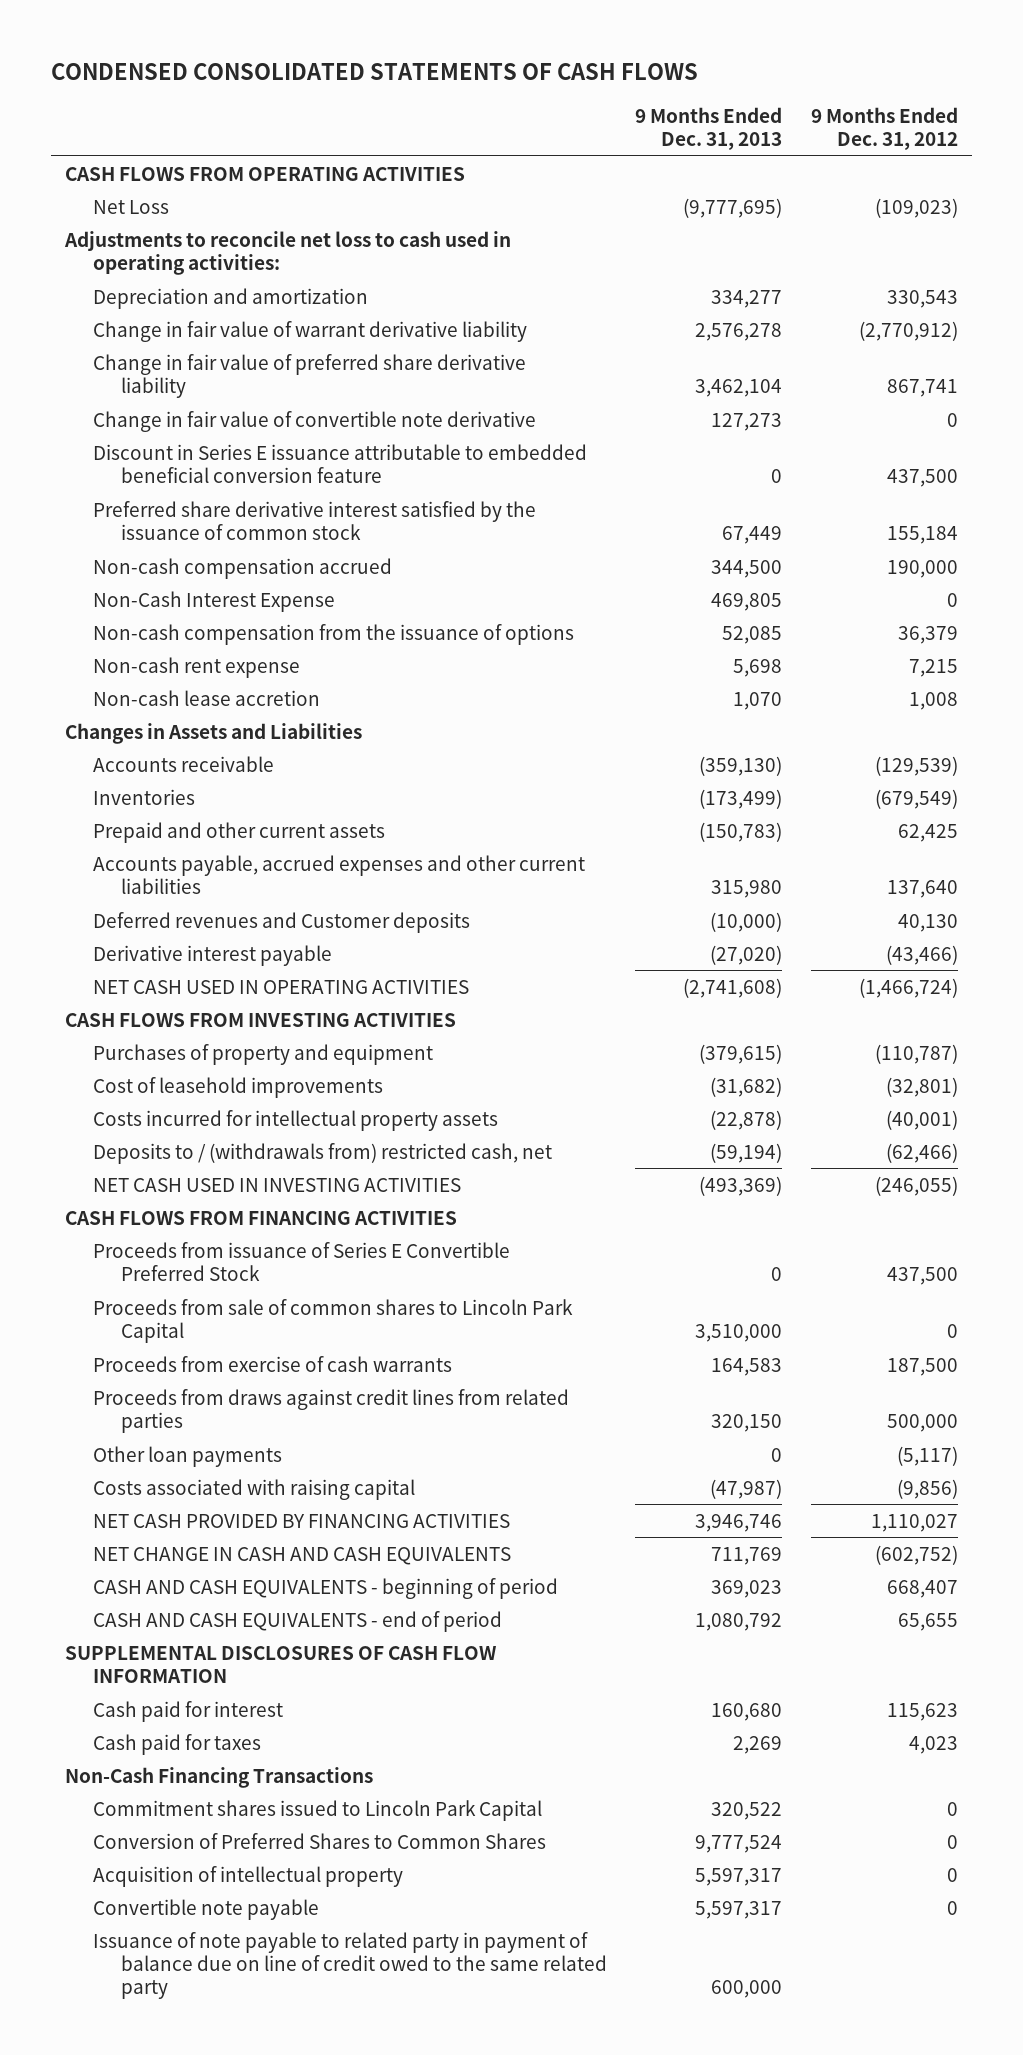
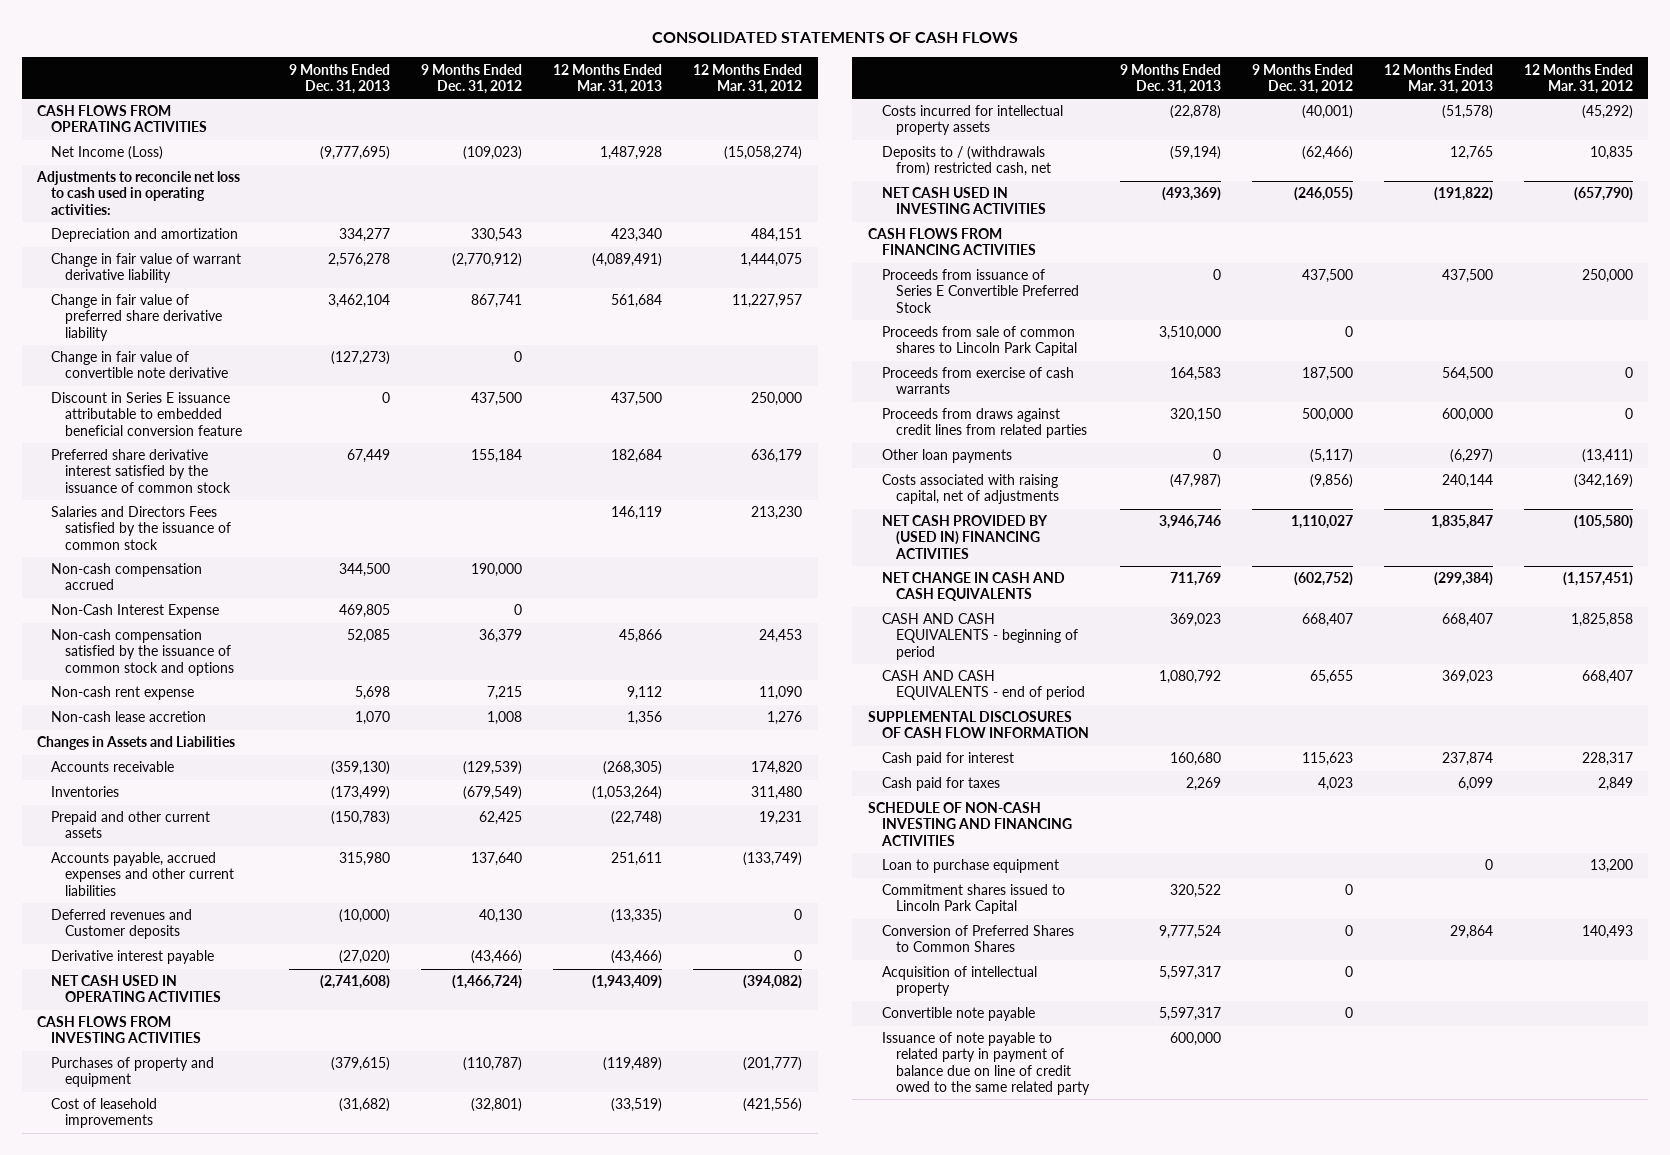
[51,63,699,81] CONDENSED CONSOLIDATED STATEMENTS OF CASH FLOWS -> [652,32,1019,44] CONSOLIDATED STATEMENTS OF CASH FLOWS
none -> [553,63,663,94] 12 Months Ended Mar. 31, 2013
none -> [693,63,803,94] 12 Months Ended Mar. 31, 2012
[92,199,169,214] Net Loss -> [51,146,164,161] Net Income (Loss)
[711,412,783,431] 127,273 -> [331,351,391,366] (127,273)
none -> [51,506,232,550] Salaries and Directors Fees satisfied by the issuance of common stock
[92,623,574,645] Non-cash compensation from the issuance of options -> [51,629,235,676] Non-cash compensation satisfied by the issuance of common stock and options
[92,1478,415,1500] Costs associated with raising capital -> [881,474,1059,505] Costs associated with raising capital, net of adjustments
[92,1513,510,1528] NET CASH PROVIDED BY FINANCING ACTIVITIES -> [881,515,1048,559] NET CASH PROVIDED BY (USED IN) FINANCING ACTIVITIES
[65,1766,374,1788] Non-Cash Financing Transactions -> none
none -> [867,802,1072,846] SCHEDULE OF NON-CASH INVESTING AND FINANCING ACTIVITIES
none -> [881,859,1059,874] Loan to purchase equipment

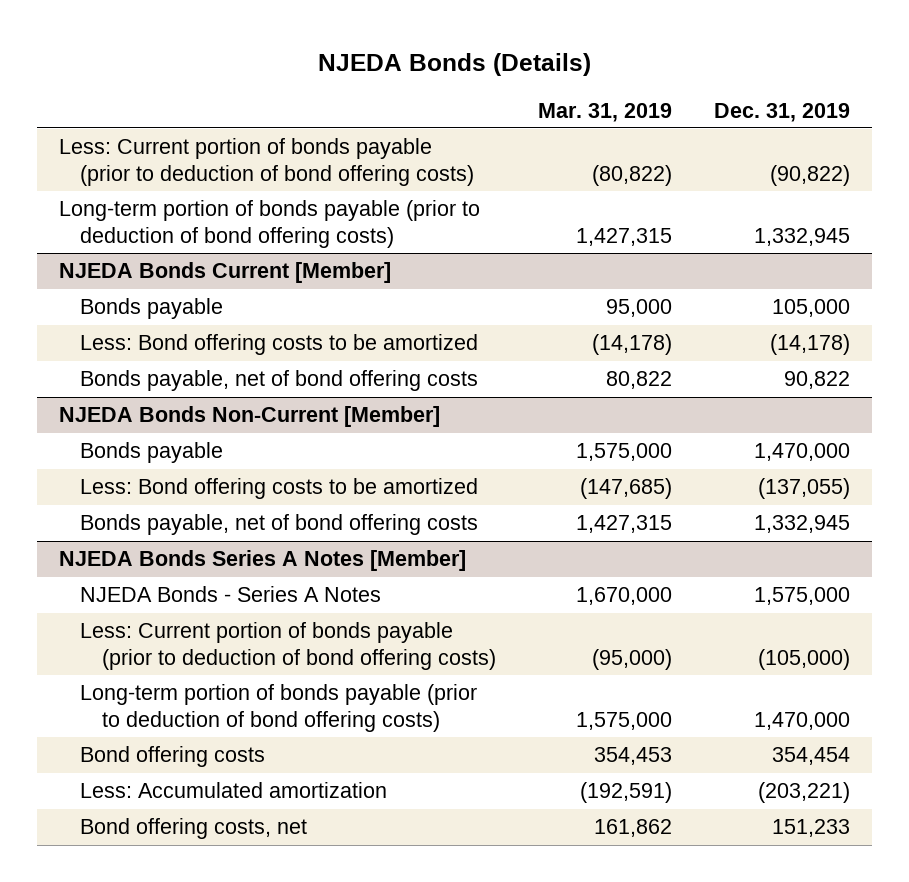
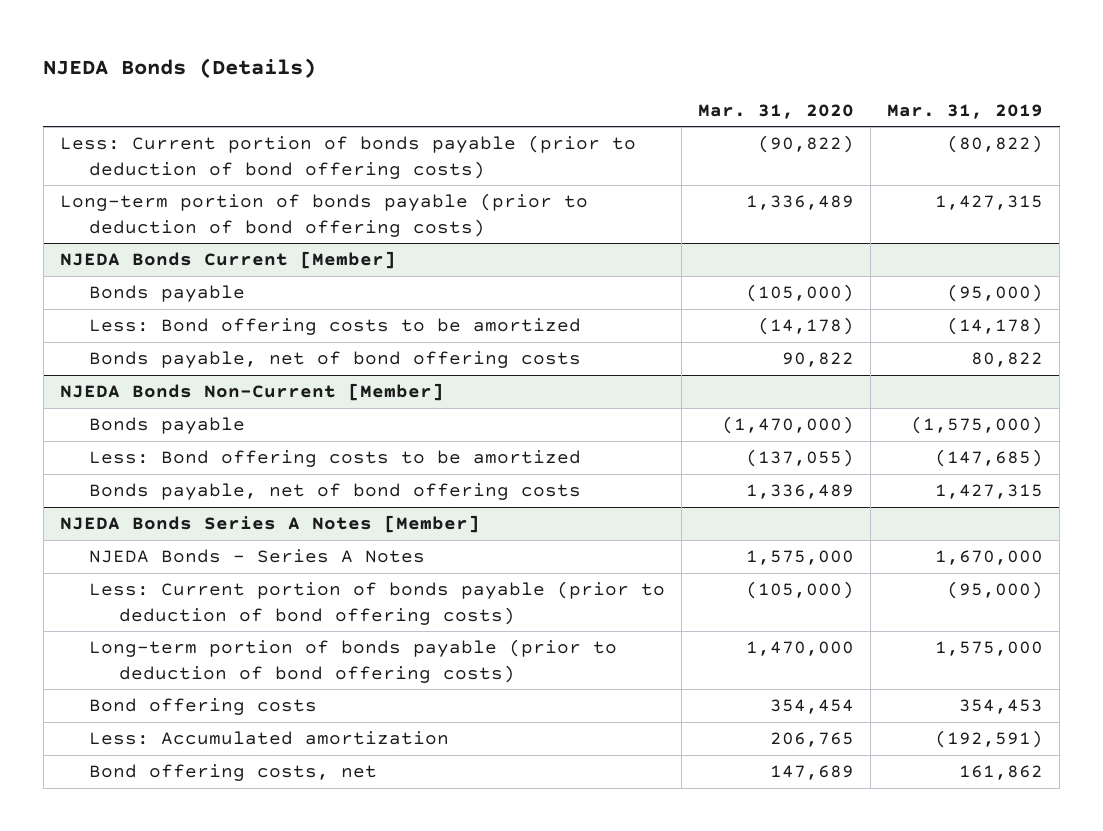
[714,102,851,122] Dec. 31, 2019 -> none
none -> [698,103,855,119] Mar. 31, 2020
[606,299,673,318] 95,000 -> [947,284,1044,303] (95,000)
[576,443,673,462] 1,575,000 -> [911,416,1044,435] (1,575,000)

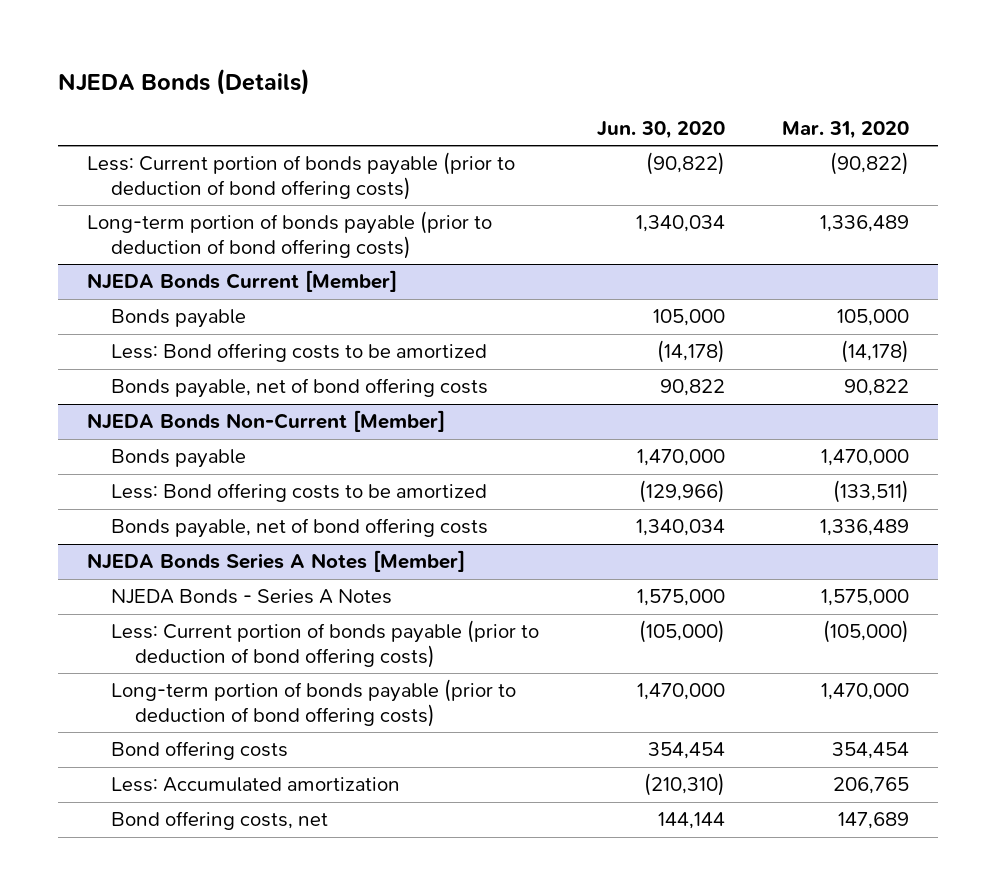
[887,103,1044,119] Mar. 31, 2019 -> none
none -> [596,120,725,139] Jun. 30, 2020
[746,284,855,303] (105,000) -> [837,309,910,327] 105,000
[722,416,855,435] (1,470,000) -> [821,449,910,467] 1,470,000
[746,449,855,468] (137,055) -> [833,480,910,504] (133,511)

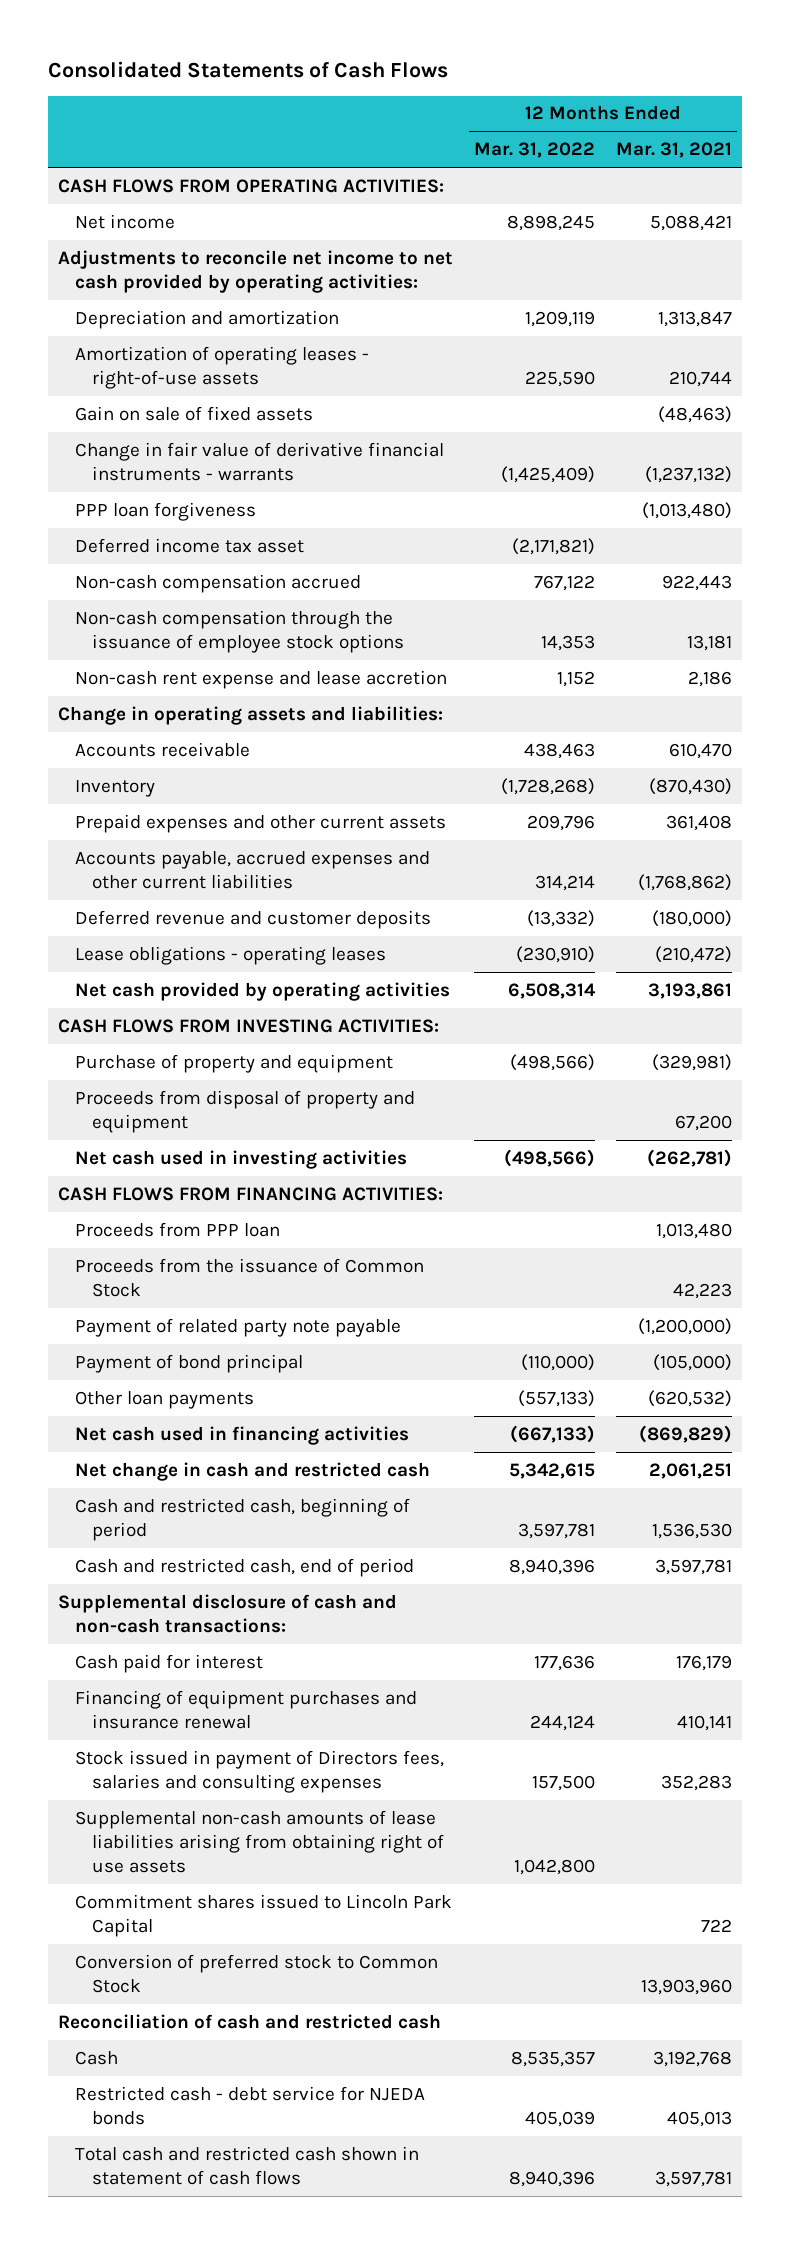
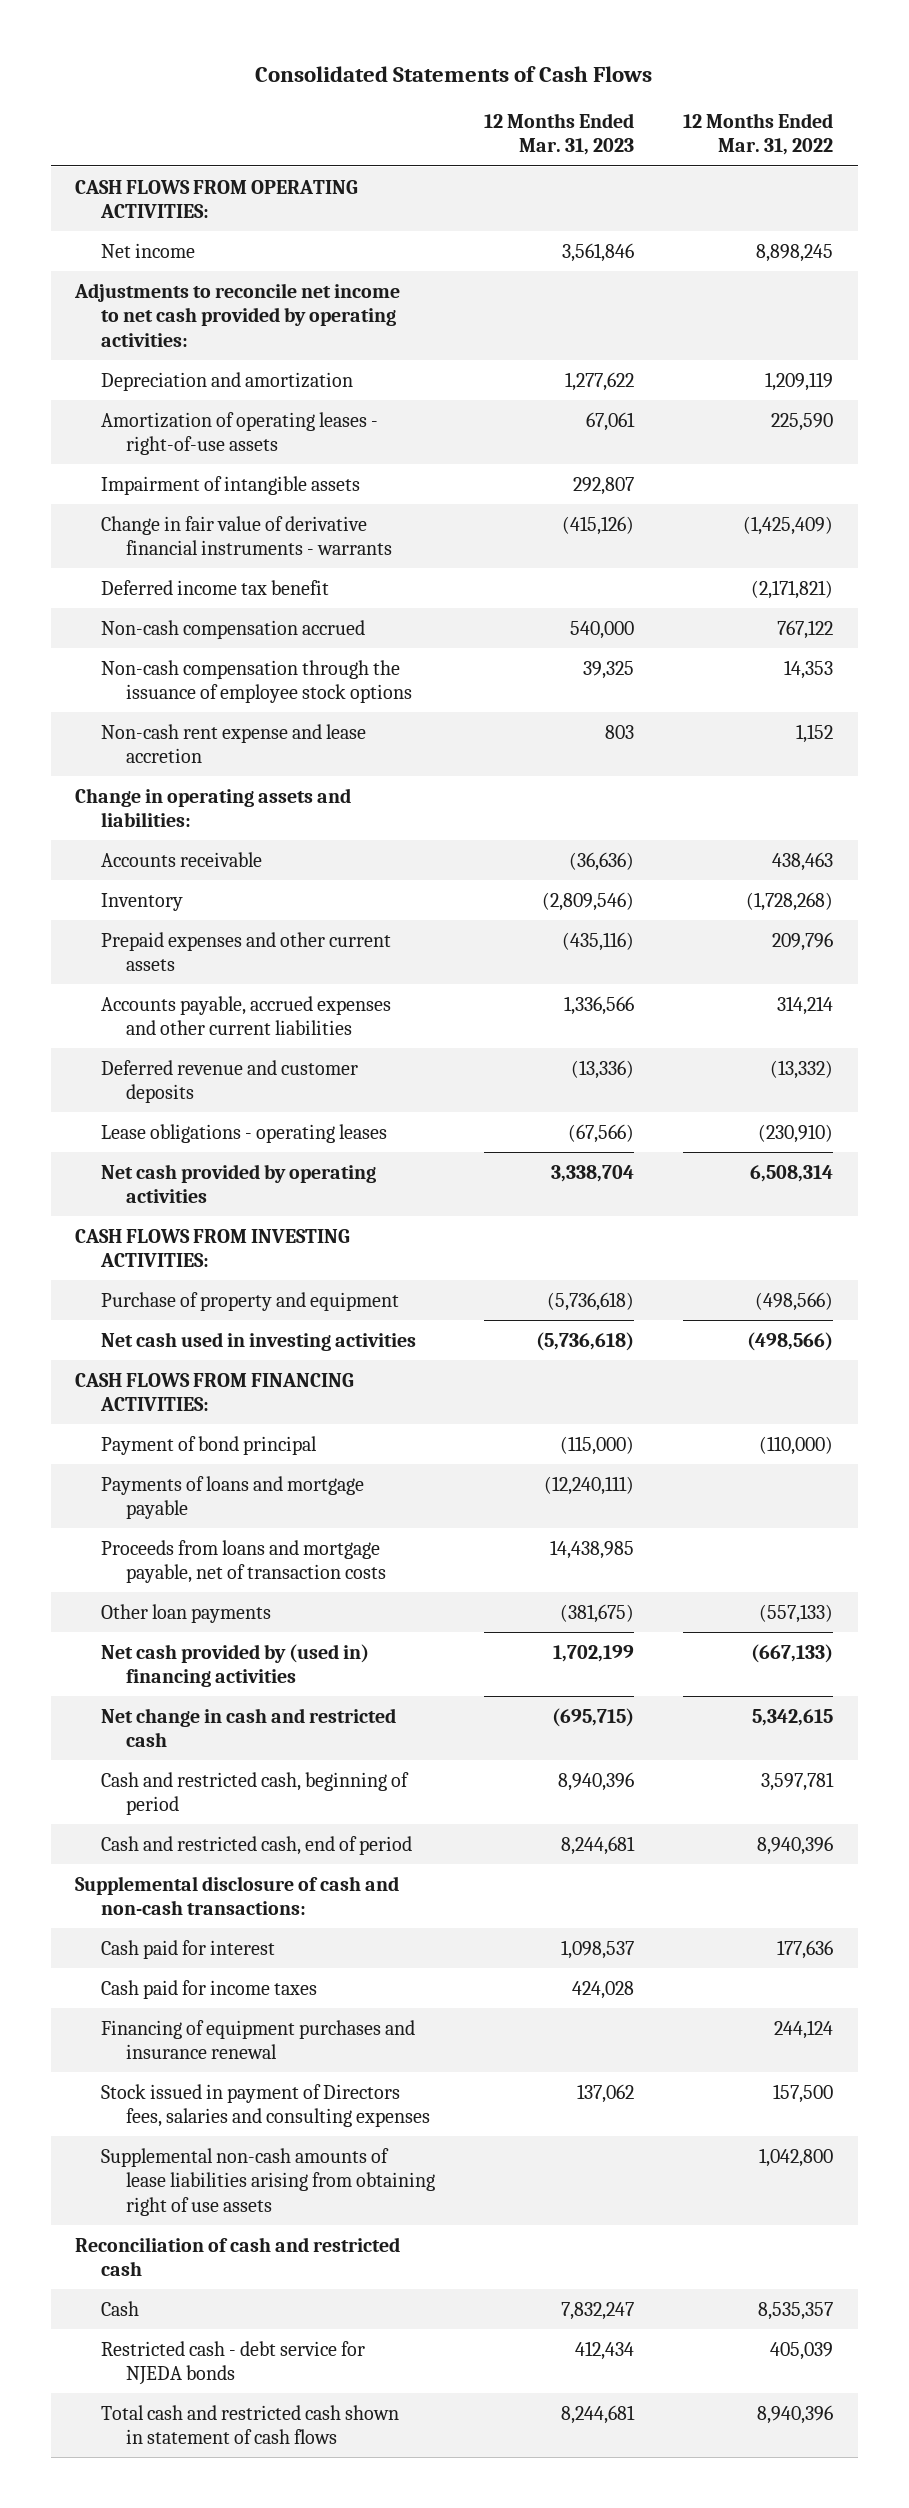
[615,142,732,159] Mar. 31, 2021 -> none
none -> [484,112,635,156] 12 Months Ended Mar. 31, 2023
[75,405,314,421] Gain on sale of fixed assets -> none
none -> [100,475,360,495] Impairment of intangible assets
[75,501,257,521] PPP loan forgiveness -> none
[75,537,305,553] Deferred income tax asset -> [100,579,329,595] Deferred income tax benefit
[75,1089,416,1133] Proceeds from disposal of property and equipment -> none
[75,1221,281,1237] Proceeds from PPP loan -> none
[75,1257,425,1297] Proceeds from the issuance of Common Stock -> none
[75,1317,402,1337] Payment of related party note payable -> none
none -> [100,1475,364,1520] Payments of loans and mortgage payable
none -> [100,1539,387,1584] Proceeds from loans and mortgage payable, net of transaction costs
[75,1425,410,1445] Net cash used in financing activities -> [100,1643,369,1688] Net cash provided by (used in) financing activities
none -> [100,1979,317,1999] Cash paid for income taxes
[75,1893,453,1937] Commitment shares issued to Lincoln Park Capital -> none
[75,1953,439,1993] Conversion of preferred stock to Common Stock -> none

